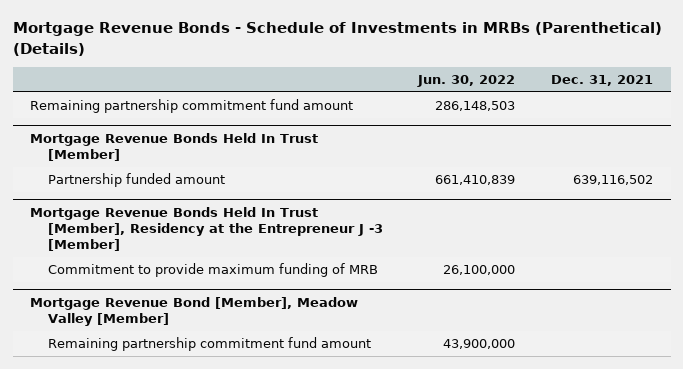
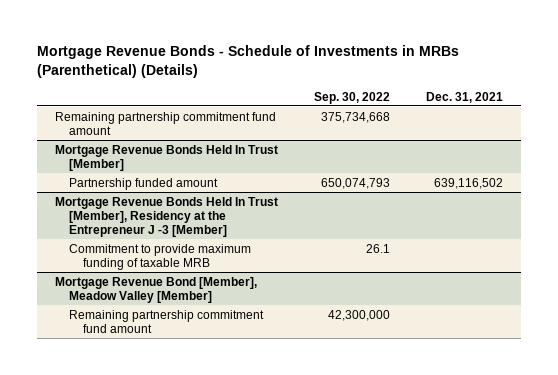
[417,75,516,88] Jun. 30, 2022 -> none
none -> [313,91,390,104] Sep. 30, 2022
[47,263,378,278] Commitment to provide maximum funding of MRB -> [68,243,251,270] Commitment to provide maximum funding of taxable MRB

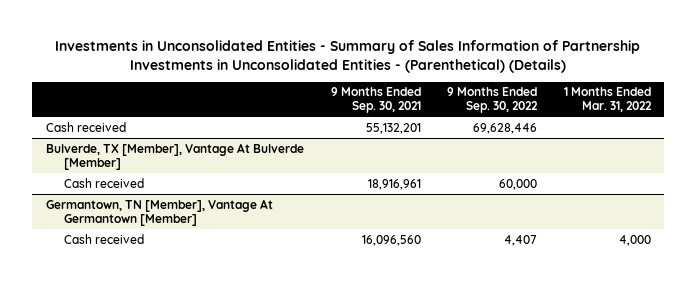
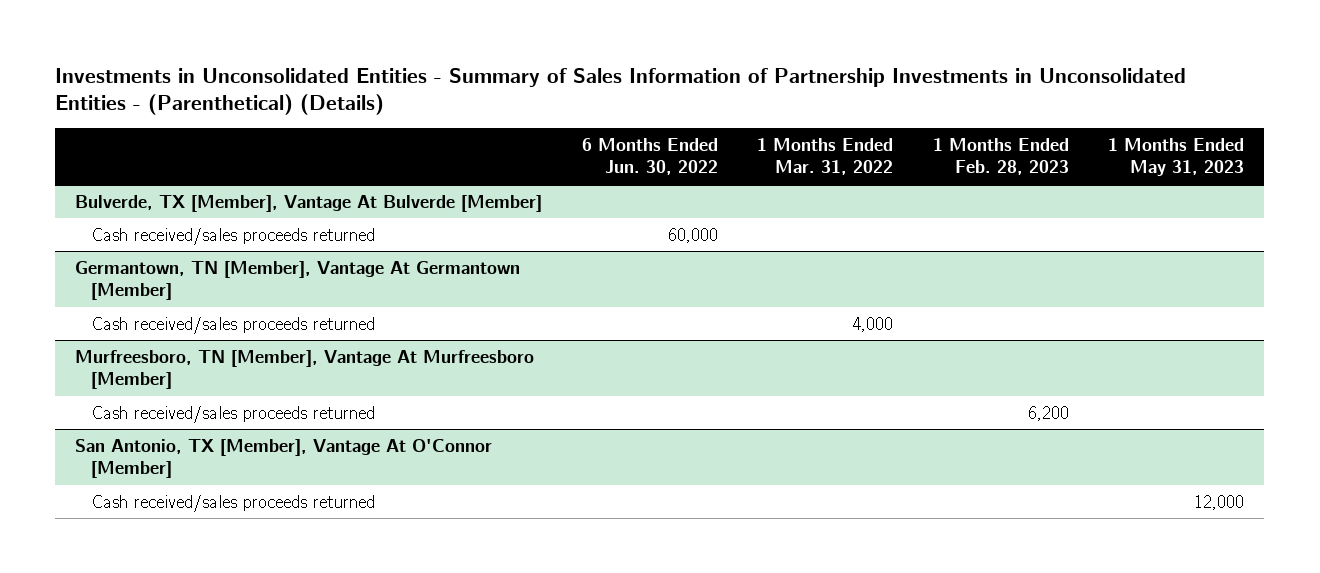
[330,87,421,114] 9 Months Ended Sep. 30, 2021 -> none
[447,87,539,114] 9 Months Ended Sep. 30, 2022 -> none
none -> [581,137,718,176] 6 Months Ended Jun. 30, 2022
none -> [932,137,1069,176] 1 Months Ended Feb. 28, 2023
none -> [1108,137,1245,177] 1 Months Ended May 31, 2023
[45,121,126,132] Cash received -> none
[64,177,145,188] Cash received -> [91,227,376,245] Cash received/sales proceeds returned
[64,233,145,244] Cash received -> [91,316,376,334] Cash received/sales proceeds returned
none -> [75,349,535,390] Murfreesboro, TN [Member], Vantage At Murfreesboro [Member]
none -> [91,405,376,423] Cash received/sales proceeds returned
none -> [75,438,493,479] San Antonio, TX [Member], Vantage At O'Connor [Member]
none -> [91,494,376,512] Cash received/sales proceeds returned

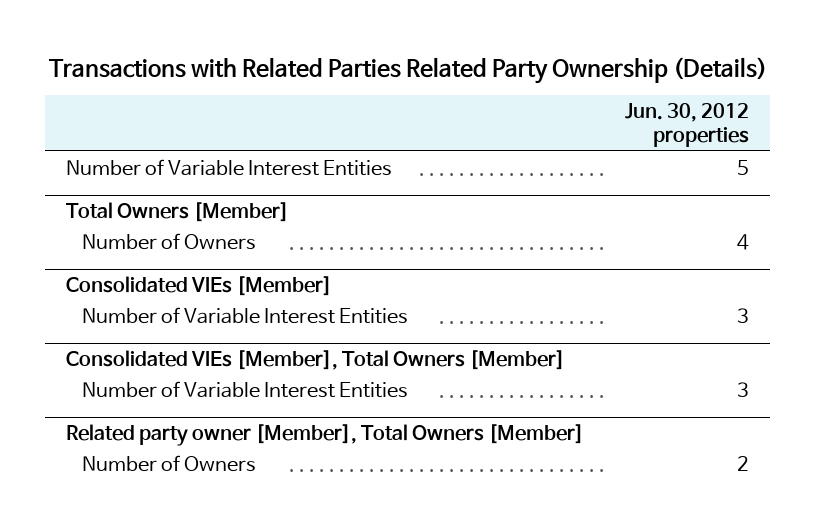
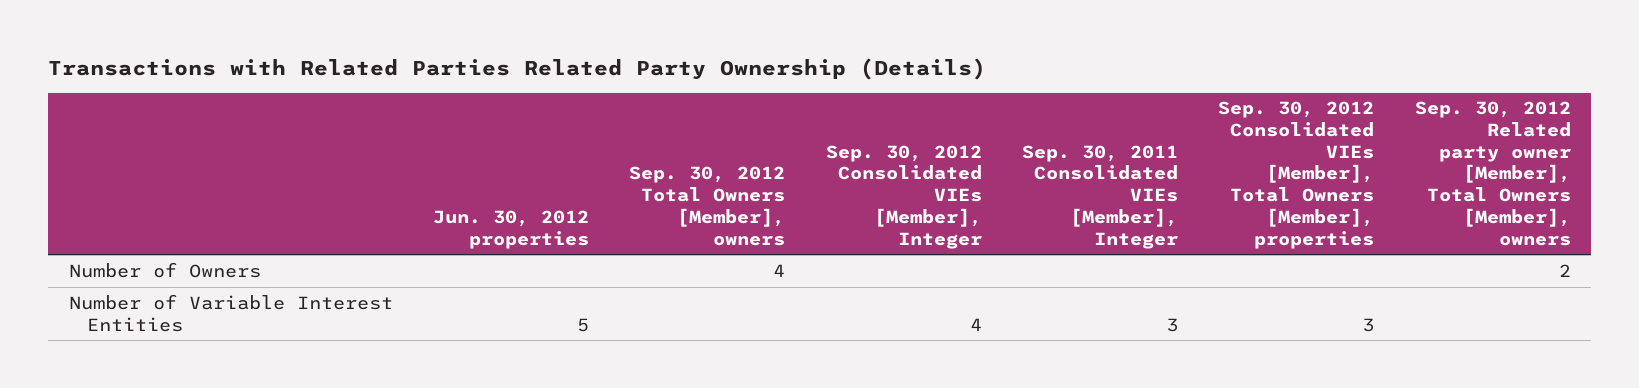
none -> [629,166,786,246] Sep. 30, 2012 Total Owners [Member], owners
none -> [825,144,982,249] Sep. 30, 2012 Consolidated VIEs [Member], Integer
none -> [1022,144,1179,249] Sep. 30, 2011 Consolidated VIEs [Member], Integer
none -> [1218,101,1375,249] Sep. 30, 2012 Consolidated VIEs [Member], Total Owners [Member], properties
none -> [1414,101,1571,246] Sep. 30, 2012 Related party owner [Member], Total Owners [Member], owners
none -> [68,261,261,278] Number of Owners
[65,201,289,222] Total Owners [Member] -> none
[81,232,256,250] Number of Owners -> none
[65,275,332,296] Consolidated VIEs [Member] -> none
[81,306,408,324] Number of Variable Interest Entities -> none
[65,349,565,370] Consolidated VIEs [Member], Total Owners [Member] -> none
[81,380,408,398] Number of Variable Interest Entities -> none
[65,423,584,446] Related party owner [Member], Total Owners [Member] -> none
[81,454,256,472] Number of Owners -> none

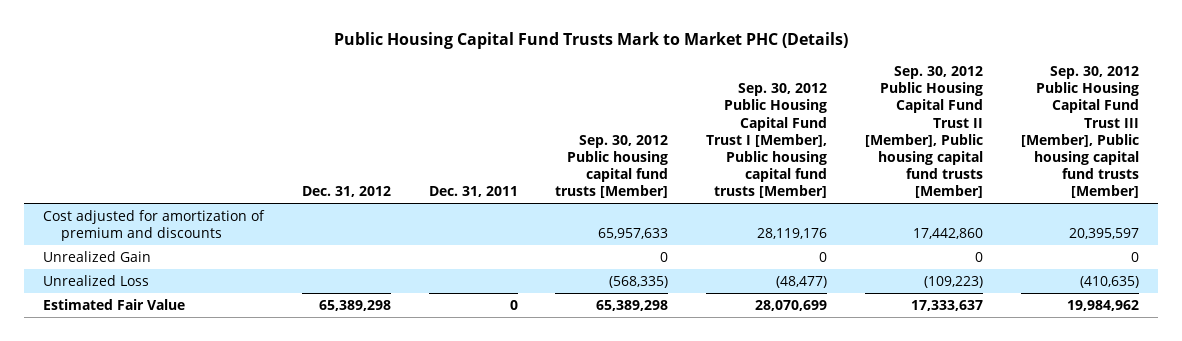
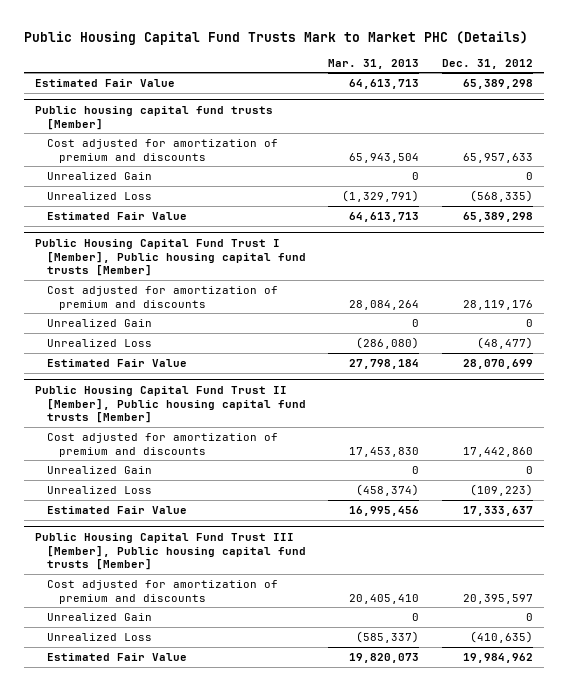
[428,186,518,198] Dec. 31, 2011 -> none
[555,134,669,199] Sep. 30, 2012 Public housing capital fund trusts [Member] -> none
[706,83,828,199] Sep. 30, 2012 Public Housing Capital Fund Trust I [Member], Public housing capital fund trusts [Member] -> none
[864,66,983,199] Sep. 30, 2012 Public Housing Capital Fund Trust II [Member], Public housing capital fund trusts [Member] -> none
[1020,66,1139,199] Sep. 30, 2012 Public Housing Capital Fund Trust III [Member], Public housing capital fund trusts [Member] -> none
none -> [328,58,420,69] Mar. 31, 2013
[42,209,265,241] Cost adjusted for amortization of premium and discounts -> none
[42,250,151,262] Unrealized Gain -> none
[42,274,149,286] Unrealized Loss -> none
none -> [35,105,274,130] Public housing capital fund trusts [Member]
none -> [47,138,279,163] Cost adjusted for amortization of premium and discounts
none -> [47,171,153,180] Unrealized Gain
none -> [47,191,153,200] Unrealized Loss
none -> [47,211,188,220] Estimated Fair Value
none -> [35,238,307,277] Public Housing Capital Fund Trust I [Member], Public housing capital fund trusts [Member]
none -> [47,285,279,310] Cost adjusted for amortization of premium and discounts
none -> [47,318,153,327] Unrealized Gain
none -> [47,338,153,347] Unrealized Loss
none -> [47,358,188,367] Estimated Fair Value
none -> [35,385,307,424] Public Housing Capital Fund Trust II [Member], Public housing capital fund trusts [Member]
none -> [47,432,279,457] Cost adjusted for amortization of premium and discounts
none -> [47,465,153,474] Unrealized Gain
none -> [47,485,153,494] Unrealized Loss
none -> [47,505,188,514] Estimated Fair Value
none -> [35,532,307,571] Public Housing Capital Fund Trust III [Member], Public housing capital fund trusts [Member]
none -> [47,579,279,604] Cost adjusted for amortization of premium and discounts
none -> [47,612,153,621] Unrealized Gain
none -> [47,632,153,641] Unrealized Loss
none -> [47,652,188,661] Estimated Fair Value

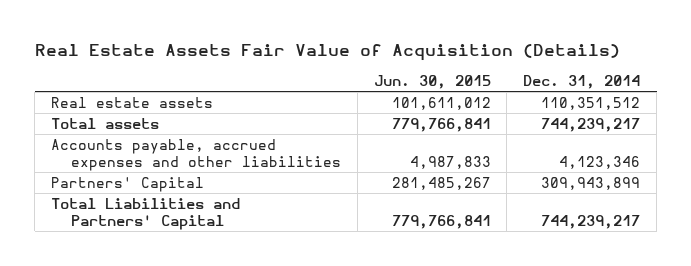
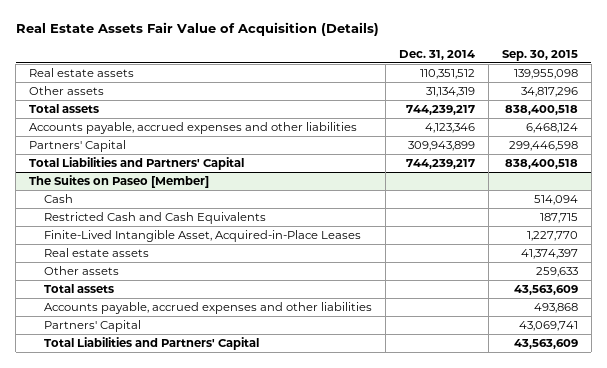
[373,75,491,90] Jun. 30, 2015 -> none
none -> [501,49,578,61] Sep. 30, 2015
none -> [29,85,105,95] Other assets
none -> [29,174,210,188] The Suites on Paseo [Member]
none -> [43,193,73,203] Cash
none -> [43,211,266,224] Restricted Cash and Cash Equivalents
none -> [43,229,361,242] Finite-Lived Intangible Asset, Acquired-in-Place Leases
none -> [43,247,149,257] Real estate assets
none -> [43,265,119,275] Other assets
none -> [43,283,114,293] Total assets
none -> [43,301,372,314] Accounts payable, accrued expenses and other liabilities
none -> [43,319,141,332] Partners' Capital
none -> [43,336,259,350] Total Liabilities and Partners' Capital

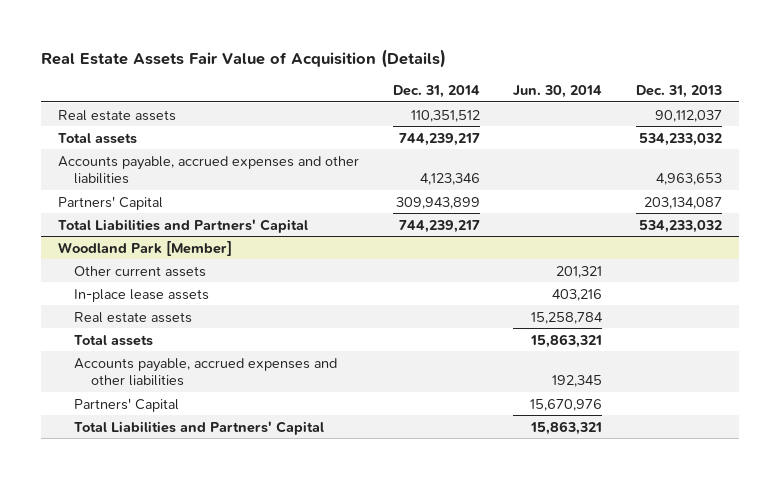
[501,49,578,61] Sep. 30, 2015 -> none
none -> [513,84,603,98] Jun. 30, 2014
none -> [636,84,723,98] Dec. 31, 2013
[29,85,105,95] Other assets -> none
[29,174,210,188] The Suites on Paseo [Member] -> none
[43,193,73,203] Cash -> none
[43,211,266,224] Restricted Cash and Cash Equivalents -> none
[43,229,361,242] Finite-Lived Intangible Asset, Acquired-in-Place Leases -> none
[43,247,149,257] Real estate assets -> none
[43,265,119,275] Other assets -> none
[43,283,114,293] Total assets -> none
[43,301,372,314] Accounts payable, accrued expenses and other liabilities -> none
[43,319,141,332] Partners' Capital -> none
[43,336,259,350] Total Liabilities and Partners' Capital -> none
none -> [58,240,233,256] Woodland Park [Member]
none -> [74,265,207,277] Other current assets
none -> [74,288,210,302] In-place lease assets
none -> [74,311,193,323] Real estate assets
none -> [74,334,154,346] Total assets
none -> [74,357,338,386] Accounts payable, accrued expenses and other liabilities
none -> [74,397,180,412] Partners' Capital
none -> [74,420,325,435] Total Liabilities and Partners' Capital

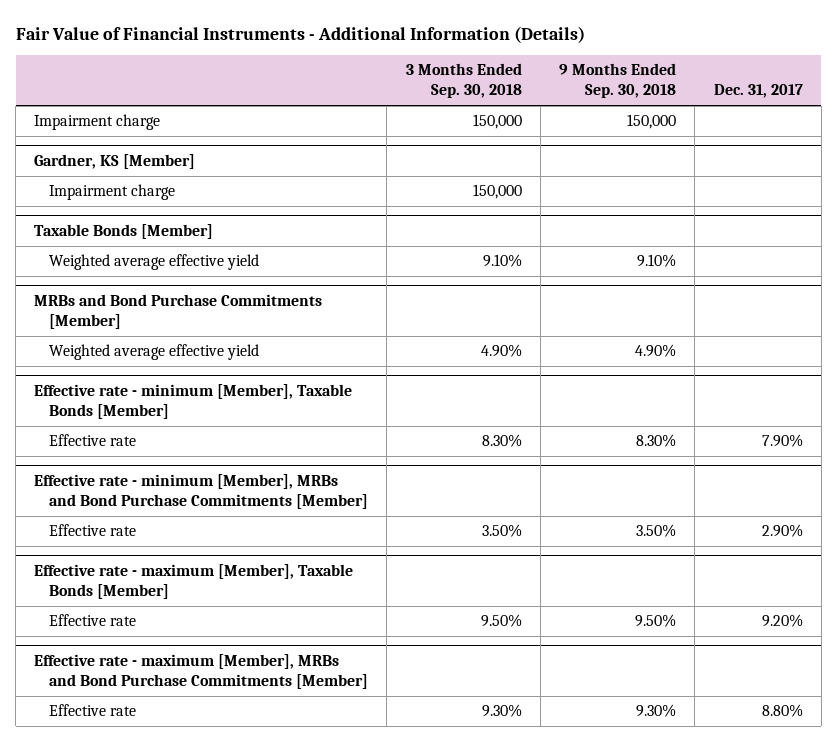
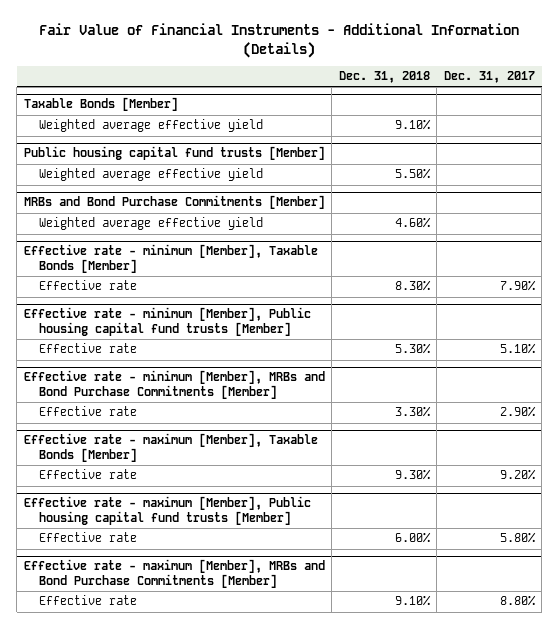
[405,63,522,99] 3 Months Ended Sep. 30, 2018 -> none
[559,63,677,99] 9 Months Ended Sep. 30, 2018 -> none
none -> [338,71,430,84] Dec. 31, 2018
[34,114,161,131] Impairment charge -> none
[34,154,196,170] Gardner, KS [Member] -> none
[49,184,176,201] Impairment charge -> none
none -> [23,146,325,161] Public housing capital fund trusts [Member]
none -> [38,168,263,182] Weighted average effective yield
none -> [23,307,311,336] Effective rate - minimum [Member], Public housing capital fund trusts [Member]
none -> [38,343,137,354] Effective rate
none -> [23,496,311,525] Effective rate - maximum [Member], Public housing capital fund trusts [Member]
none -> [38,532,137,543] Effective rate

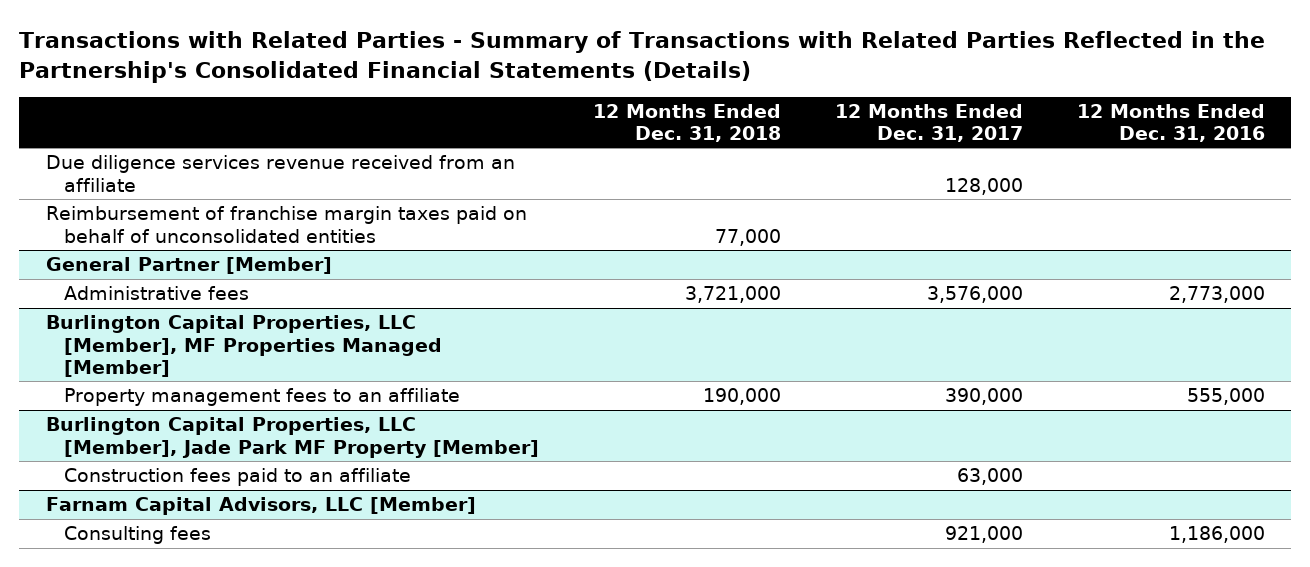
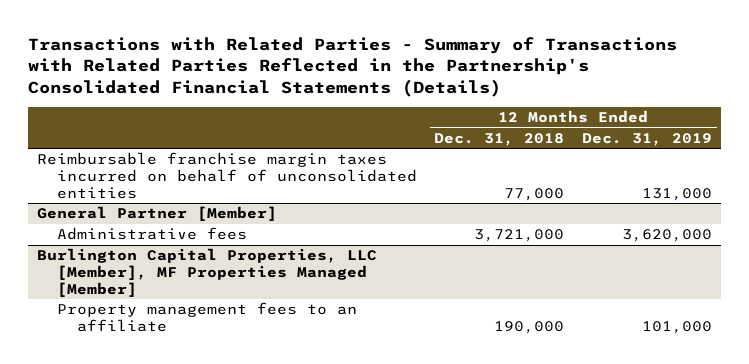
[834,103,1023,143] 12 Months Ended Dec. 31, 2017 -> none
[1076,103,1265,143] 12 Months Ended Dec. 31, 2016 -> none
none -> [582,132,713,146] Dec. 31, 2019
[45,155,515,192] Due diligence services revenue received from an affiliate -> none
[45,206,527,243] Reimbursement of franchise margin taxes paid on behalf of unconsolidated entities -> [36,152,417,199] Reimbursable franchise margin taxes incurred on behalf of unconsolidated entities
[45,417,540,458] Burlington Capital Properties, LLC [Member], Jade Park MF Property [Member] -> none
[64,468,412,487] Construction fees paid to an affiliate -> none
[45,497,476,516] Farnam Capital Advisors, LLC [Member] -> none
[64,526,212,545] Consulting fees -> none

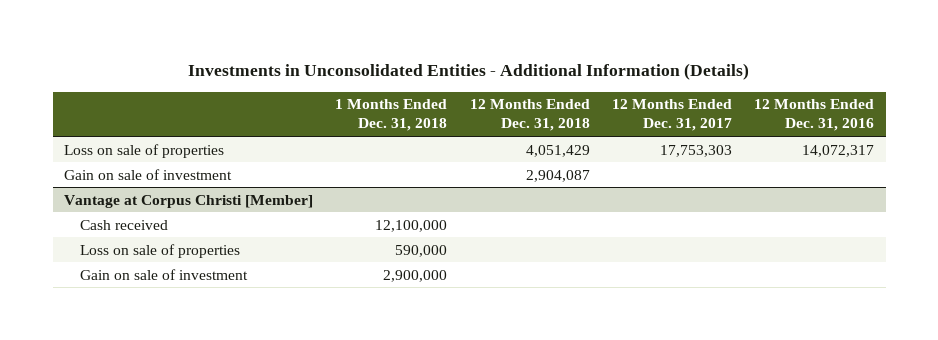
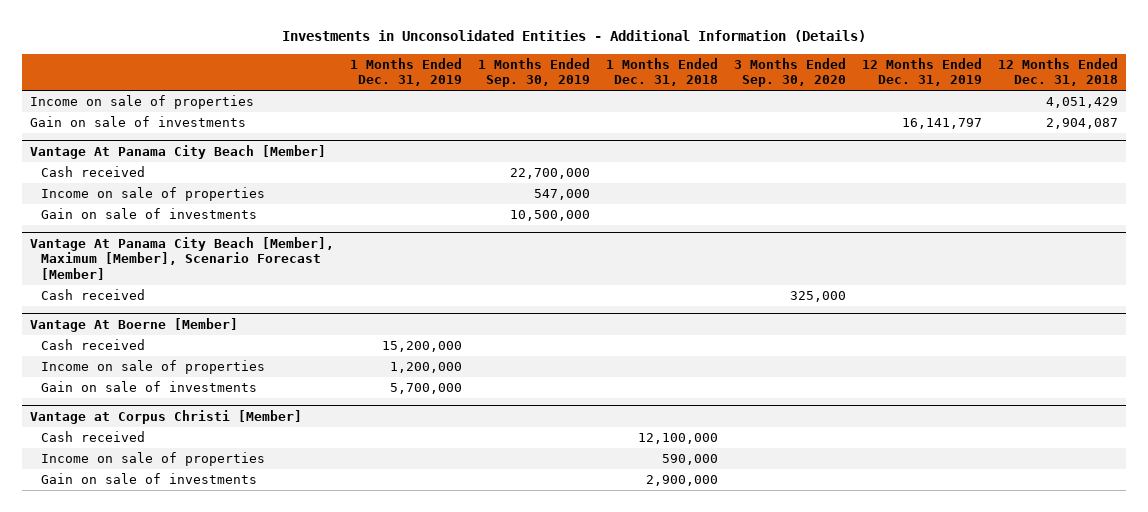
[612,99,733,132] 12 Months Ended Dec. 31, 2017 -> none
[754,99,875,132] 12 Months Ended Dec. 31, 2016 -> none
none -> [350,57,463,87] 1 Months Ended Dec. 31, 2019
none -> [478,57,591,88] 1 Months Ended Sep. 30, 2019
none -> [733,57,846,88] 3 Months Ended Sep. 30, 2020
none -> [861,57,982,87] 12 Months Ended Dec. 31, 2019
[63,143,224,158] Loss on sale of properties -> [30,95,255,110] Income on sale of properties
[63,168,232,180] Gain on sale of investment -> [30,116,247,128] Gain on sale of investments
none -> [30,144,327,159] Vantage At Panama City Beach [Member]
none -> [41,166,146,178] Cash received
none -> [41,187,266,202] Income on sale of properties
none -> [41,208,258,220] Gain on sale of investments
none -> [30,236,335,280] Vantage At Panama City Beach [Member], Maximum [Member], Scenario Forecast [Member]
none -> [41,289,146,301] Cash received
none -> [30,317,239,332] Vantage At Boerne [Member]
none -> [41,339,146,351] Cash received
none -> [41,360,266,375] Income on sale of properties
none -> [41,381,258,393] Gain on sale of investments
[79,243,240,258] Loss on sale of properties -> [41,452,266,467] Income on sale of properties
[79,268,248,280] Gain on sale of investment -> [41,473,258,485] Gain on sale of investments

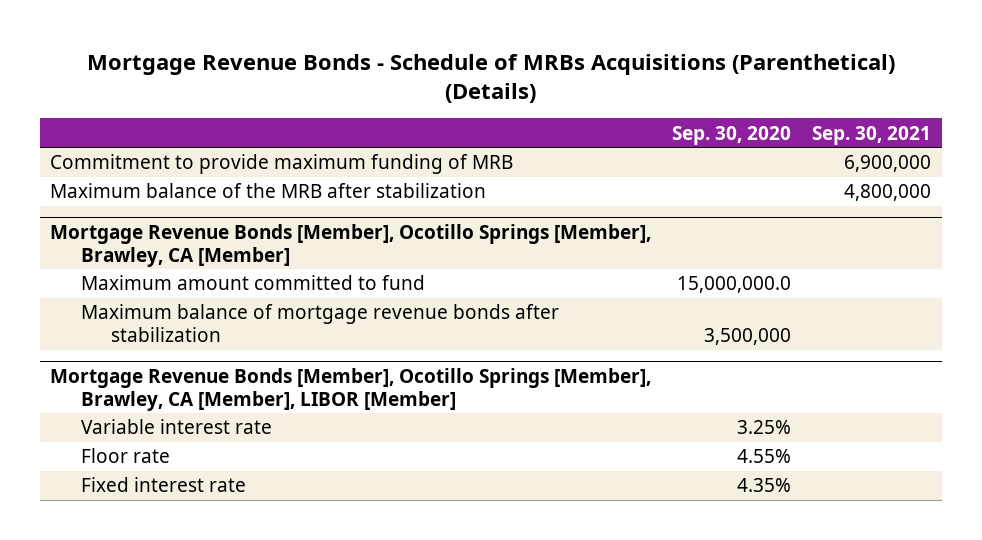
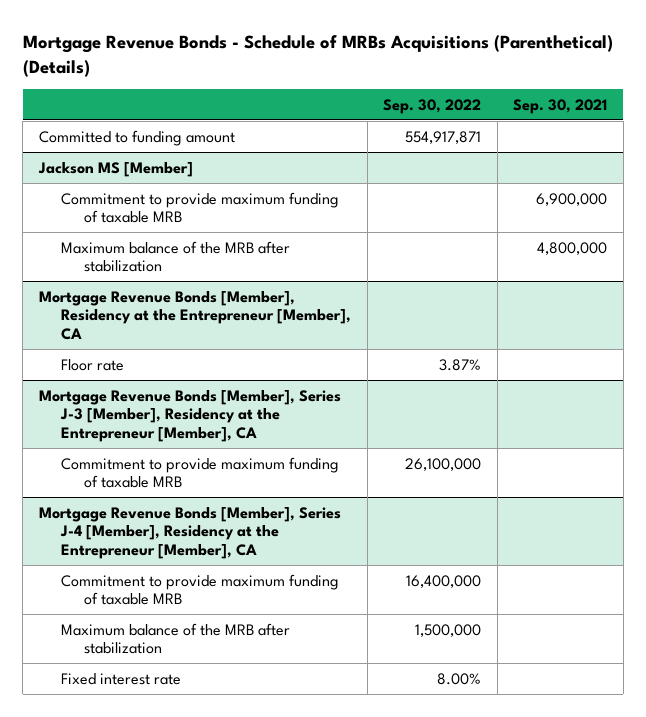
[672,125,792,145] Sep. 30, 2020 -> none
none -> [383,98,482,114] Sep. 30, 2022
[50,154,514,175] Commitment to provide maximum funding of MRB -> none
[50,183,487,199] Maximum balance of the MRB after stabilization -> none
[50,223,652,267] Mortgage Revenue Bonds [Member], Ocotillo Springs [Member], Brawley, CA [Member] -> none
[80,275,425,291] Maximum amount committed to fund -> none
[80,304,559,343] Maximum balance of mortgage revenue bonds after stabilization -> none
[50,367,652,411] Mortgage Revenue Bonds [Member], Ocotillo Springs [Member], Brawley, CA [Member], LIBOR [Member] -> none
[80,419,272,435] Variable interest rate -> none
[80,448,170,464] Floor rate -> none
[80,477,246,493] Fixed interest rate -> none
none -> [38,129,235,146] Committed to funding amount
none -> [37,161,193,177] Jackson MS [Member]
none -> [61,191,340,224] Commitment to provide maximum funding of taxable MRB
none -> [61,240,291,273] Maximum balance of the MRB after stabilization
none -> [38,290,352,340] Mortgage Revenue Bonds [Member], Residency at the Entrepreneur [Member], CA
none -> [61,358,125,371] Floor rate
none -> [38,389,341,442] Mortgage Revenue Bonds [Member], Series J-3 [Member], Residency at the Entrepreneur [Member], CA
none -> [61,456,340,489] Commitment to provide maximum funding of taxable MRB
none -> [38,506,341,559] Mortgage Revenue Bonds [Member], Series J-4 [Member], Residency at the Entrepreneur [Member], CA
none -> [61,573,340,606] Commitment to provide maximum funding of taxable MRB
none -> [61,622,291,655] Maximum balance of the MRB after stabilization
none -> [61,672,182,685] Fixed interest rate

